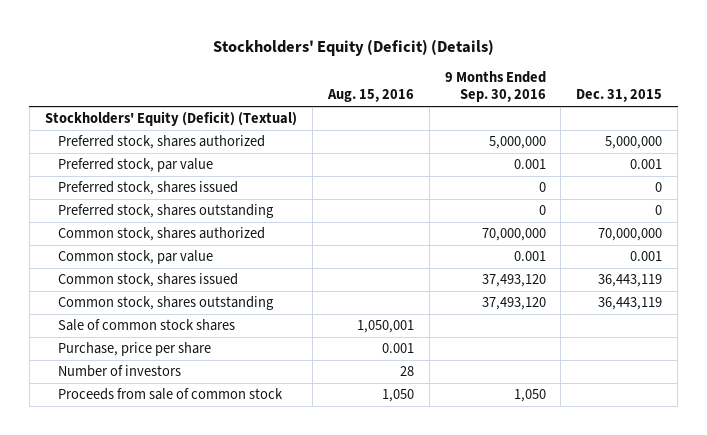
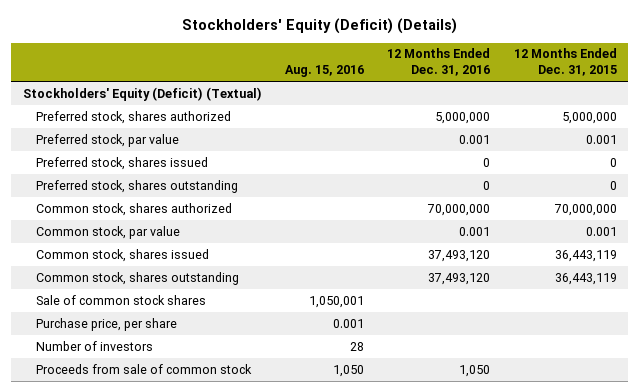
[444,71,546,103] 9 Months Ended Sep. 30, 2016 -> none
[576,89,663,103] Dec. 31, 2015 -> none
none -> [387,48,491,77] 12 Months Ended Dec. 31, 2016
none -> [513,48,617,77] 12 Months Ended Dec. 31, 2015
[57,342,211,357] Purchase, price per share -> [35,317,177,331] Purchase price, per share

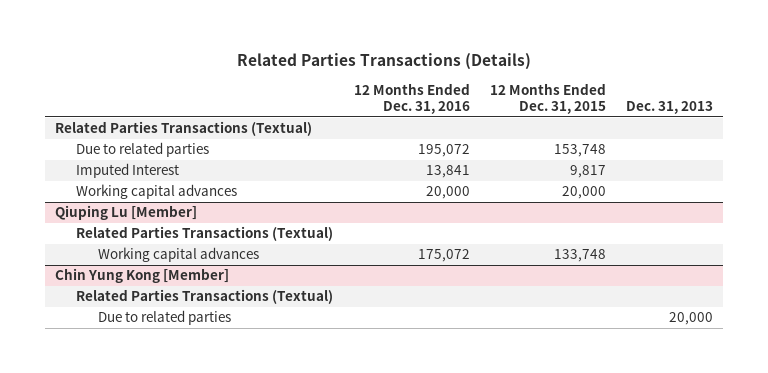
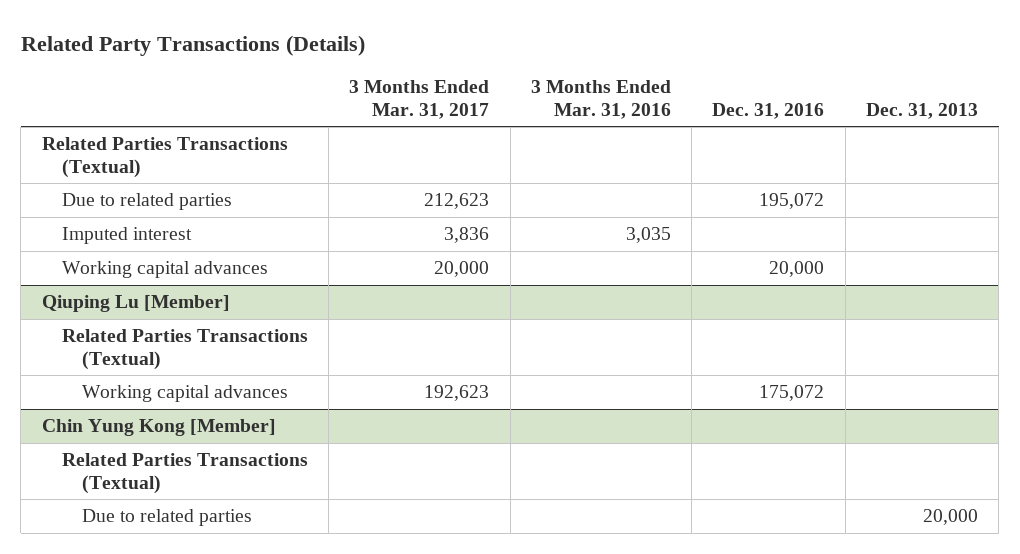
[237,52,532,70] Related Parties Transactions (Details) -> [20,34,365,56] Related Party Transactions (Details)
[353,82,470,115] 12 Months Ended Dec. 31, 2016 -> none
[489,82,606,115] 12 Months Ended Dec. 31, 2015 -> none
none -> [349,80,490,119] 3 Months Ended Mar. 31, 2017
none -> [530,80,671,119] 3 Months Ended Mar. 31, 2016
none -> [712,102,825,119] Dec. 31, 2016
[76,163,180,179] Imputed Interest -> [61,227,192,245] Imputed interest

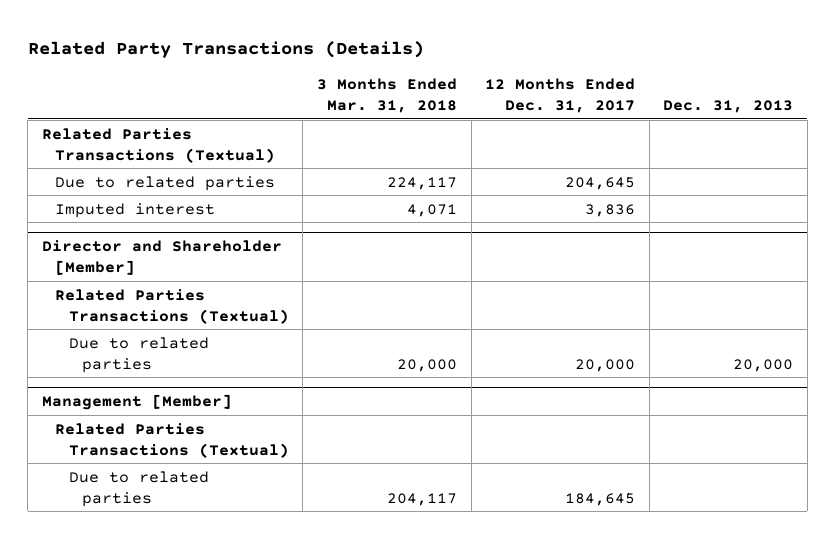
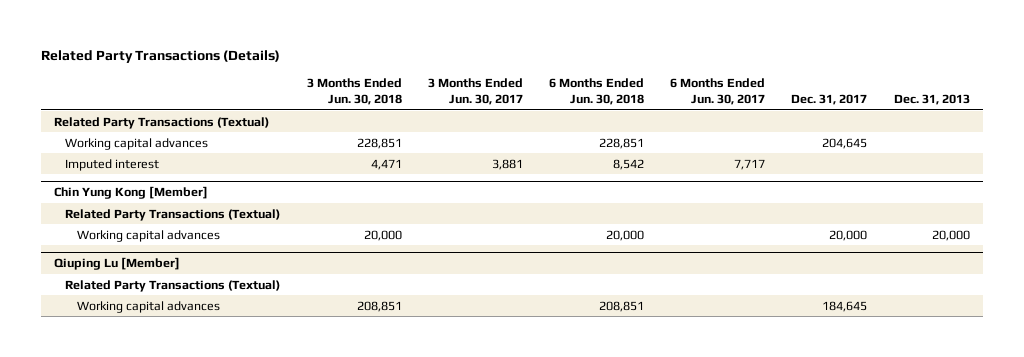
[317,78,458,114] 3 Months Ended Mar. 31, 2018 -> none
[485,78,636,114] 12 Months Ended Dec. 31, 2017 -> none
none -> [306,78,402,106] 3 Months Ended Jun. 30, 2018
none -> [427,78,523,106] 3 Months Ended Jun. 30, 2017
none -> [549,78,645,106] 6 Months Ended Jun. 30, 2018
none -> [670,78,766,106] 6 Months Ended Jun. 30, 2017
none -> [791,94,868,106] Dec. 31, 2017
[41,127,276,163] Related Parties Transactions (Textual) -> [54,116,270,129] Related Party Transactions (Textual)
[55,175,276,191] Due to related parties -> [65,137,209,150] Working capital advances
[41,240,282,276] Director and Shareholder [Member] -> [54,186,209,200] Chin Yung Kong [Member]
[55,288,289,324] Related Parties Transactions (Textual) -> [65,208,281,221] Related Party Transactions (Textual)
[68,336,209,373] Due to related parties -> [76,229,220,242] Working capital advances
[41,394,232,411] Management [Member] -> [54,257,181,271] Qiuping Lu [Member]
[55,422,289,458] Related Parties Transactions (Textual) -> [65,279,281,292] Related Party Transactions (Textual)
[68,470,209,507] Due to related parties -> [76,300,220,313] Working capital advances

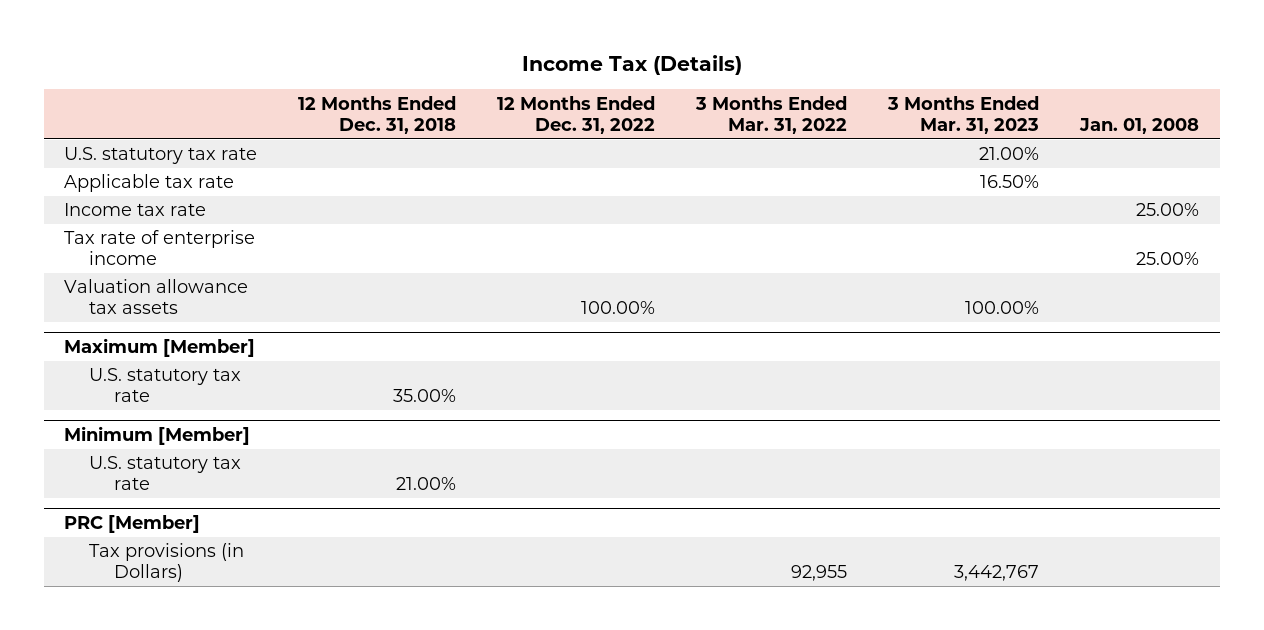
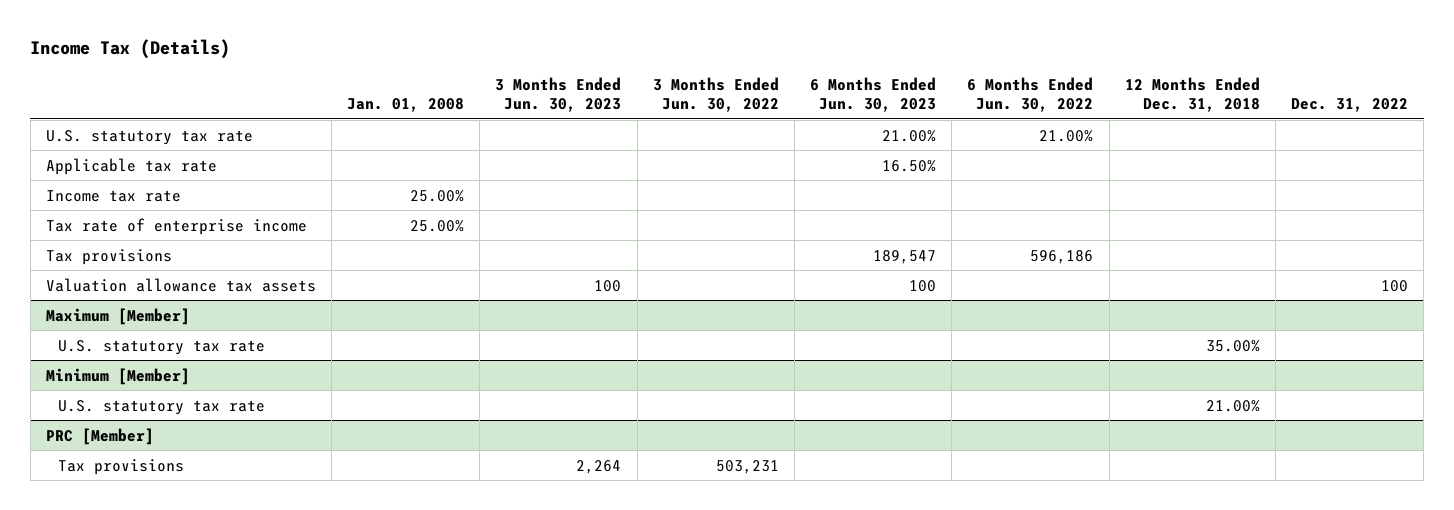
[497,95,656,134] 12 Months Ended Dec. 31, 2022 -> none
[695,95,848,134] 3 Months Ended Mar. 31, 2022 -> none
[887,95,1040,134] 3 Months Ended Mar. 31, 2023 -> none
none -> [495,77,622,113] 3 Months Ended Jun. 30, 2023
none -> [652,77,779,113] 3 Months Ended Jun. 30, 2022
none -> [810,77,937,113] 6 Months Ended Jun. 30, 2023
none -> [967,77,1094,113] 6 Months Ended Jun. 30, 2022
none -> [1291,98,1409,113] Dec. 31, 2022
none -> [45,248,172,265] Tax provisions
[88,543,244,583] Tax provisions (in Dollars) -> [57,458,184,475] Tax provisions

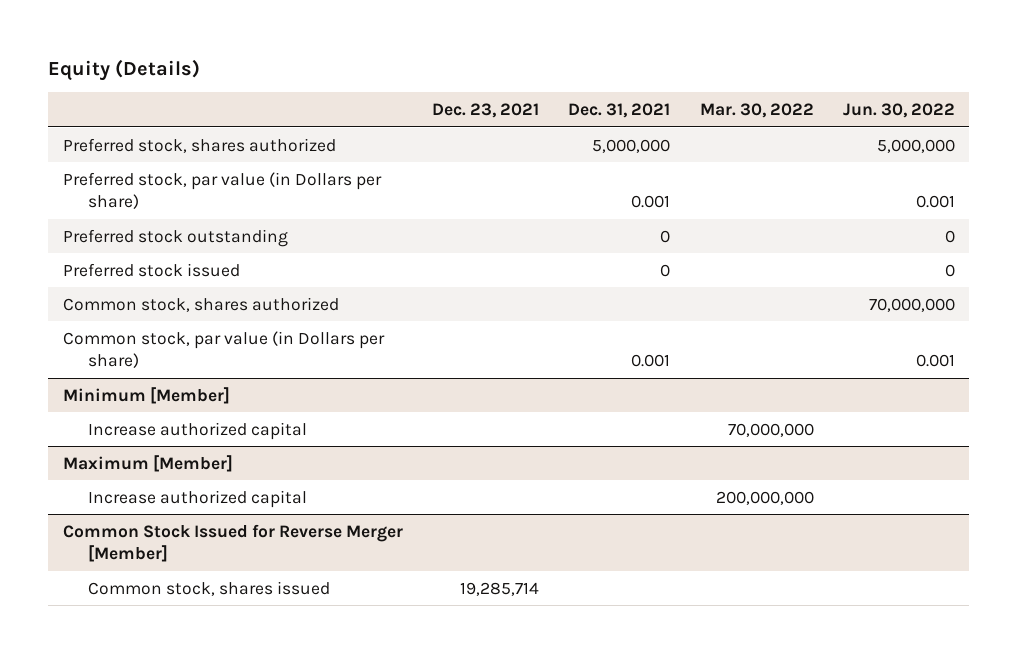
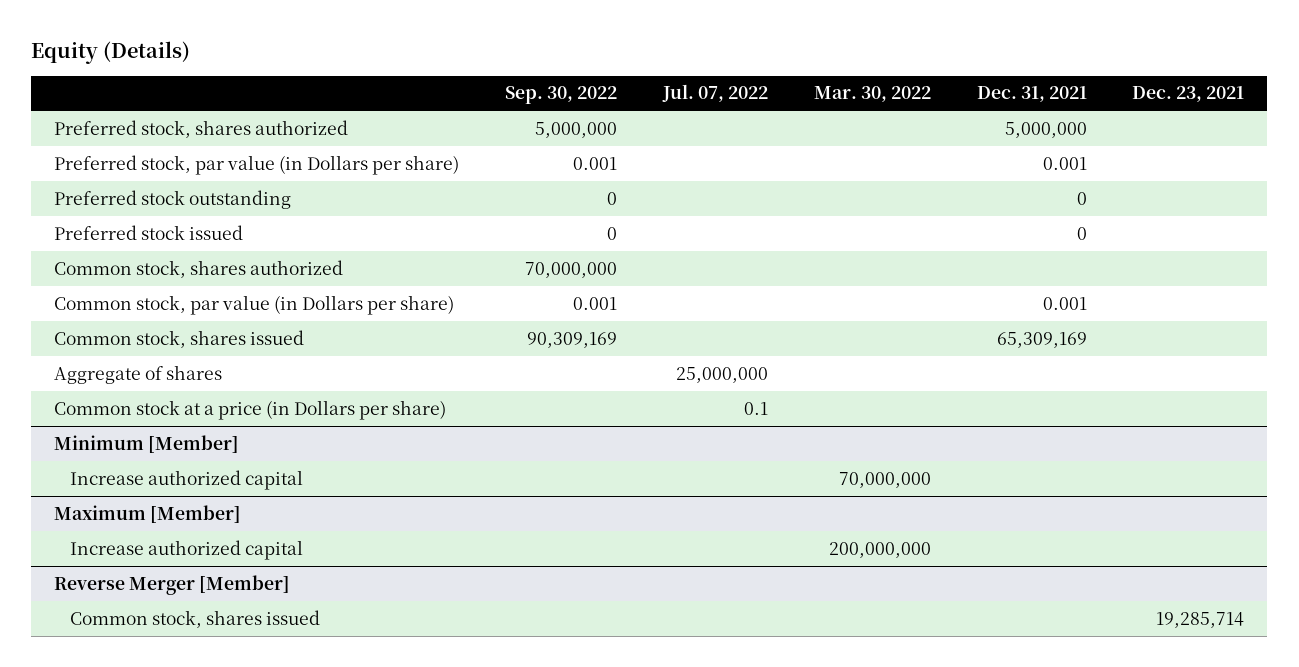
[842,102,955,118] Jun. 30, 2022 -> none
none -> [504,86,617,105] Sep. 30, 2022
none -> [661,84,768,103] Jul. 07, 2022
none -> [54,329,305,348] Common stock, shares issued
none -> [54,364,223,384] Aggregate of shares
none -> [54,399,447,420] Common stock at a price (in Dollars per share)
[62,523,403,562] Common Stock Issued for Reverse Merger [Member] -> [54,574,291,595] Reverse Merger [Member]

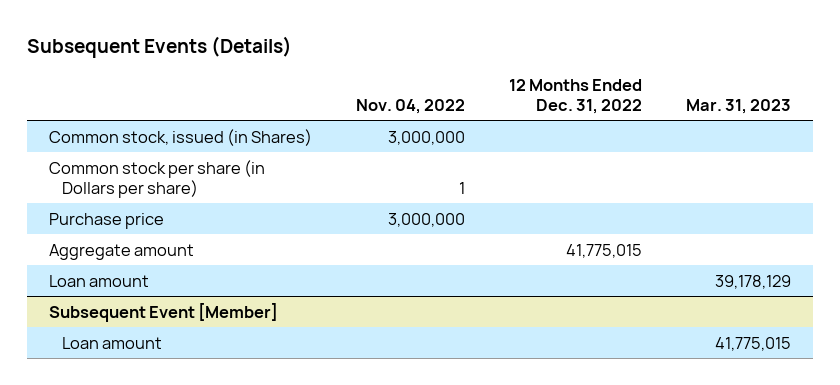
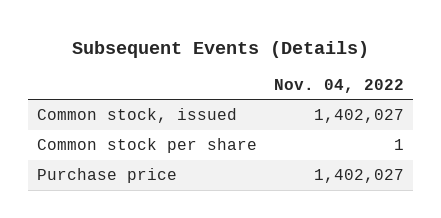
[508,79,642,115] 12 Months Ended Dec. 31, 2022 -> none
[685,99,791,115] Mar. 31, 2023 -> none
[49,243,195,260] Aggregate amount -> none
[49,274,150,287] Loan amount -> none
[49,302,279,322] Subsequent Event [Member] -> none
[61,336,162,349] Loan amount -> none
[49,128,313,146] Common stock, issued (in Shares) -> [37,108,238,124] Common stock, issued
[387,130,465,145] 3,000,000 -> [314,109,405,124] 1,402,027
[49,159,266,198] Common stock per share (in Dollars per share) -> [37,138,258,154] Common stock per share
[387,212,465,227] 3,000,000 -> [314,169,405,184] 1,402,027

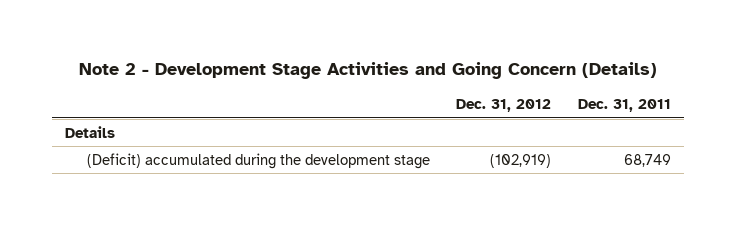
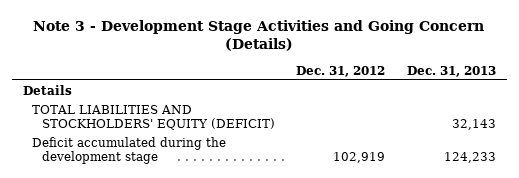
[78,62,657,80] Note 2 - Development Stage Activities and Going Concern (Details) -> [33,19,485,52] Note 3 - Development Stage Activities and Going Concern (Details)
[577,99,671,113] Dec. 31, 2011 -> none
none -> [406,65,496,77] Dec. 31, 2013
none -> [32,104,275,130] TOTAL LIABILITIES AND STOCKHOLDERS' EQUITY (DEFICIT)
[86,152,430,169] (Deficit) accumulated during the development stage -> [32,136,227,164] Deficit accumulated during the development stage
[490,153,552,168] (102,919) -> [333,151,386,163] 102,919

